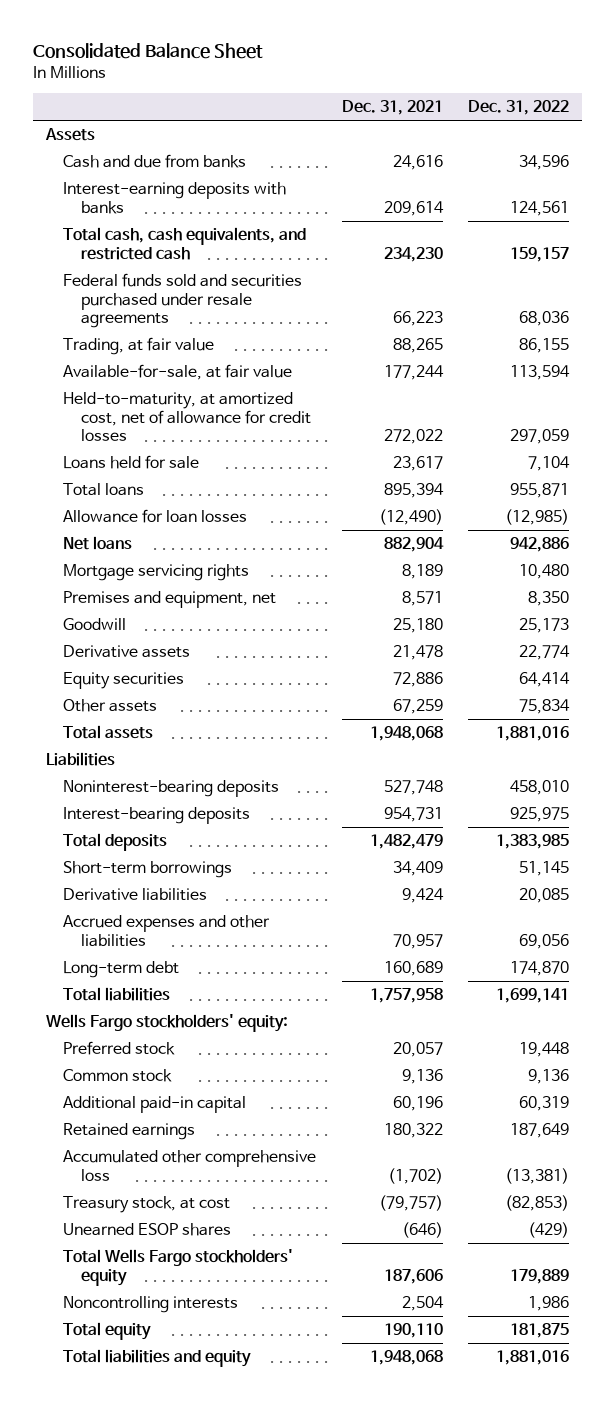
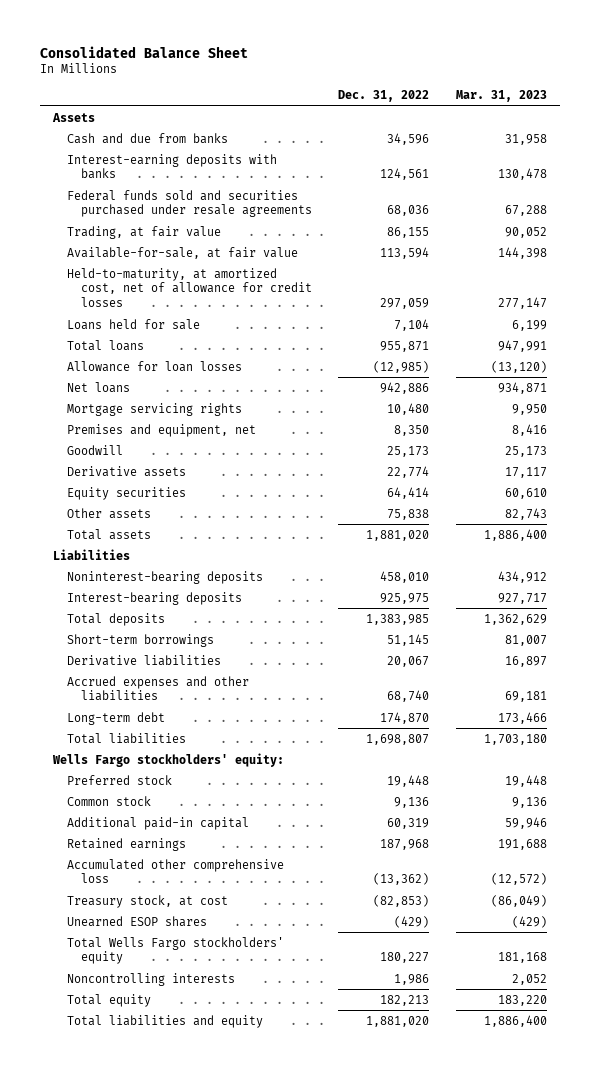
[341,100,443,116] Dec. 31, 2021 -> none
none -> [455,90,547,103] Mar. 31, 2023
[63,227,307,260] Total cash, cash equivalents, and restricted cash -> none
[519,699,571,715] 75,834 -> [387,508,430,520] 75,838
[496,726,570,742] 1,881,016 -> [366,529,430,541] 1,881,020
[519,888,570,904] 20,085 -> [387,655,430,667] 20,067
[519,933,570,949] 69,056 -> [387,690,430,703] 68,740
[496,988,570,1004] 1,699,141 -> [366,733,430,745] 1,698,807
[510,1123,570,1139] 187,649 -> [380,838,430,850] 187,968
[505,1167,570,1184] (13,381) -> [373,873,430,886] (13,362)
[510,1268,570,1284] 179,889 -> [380,952,430,964] 180,227
[510,1323,570,1339] 181,875 -> [380,994,430,1006] 182,213
[496,1350,570,1366] 1,881,016 -> [366,1015,430,1027] 1,881,020

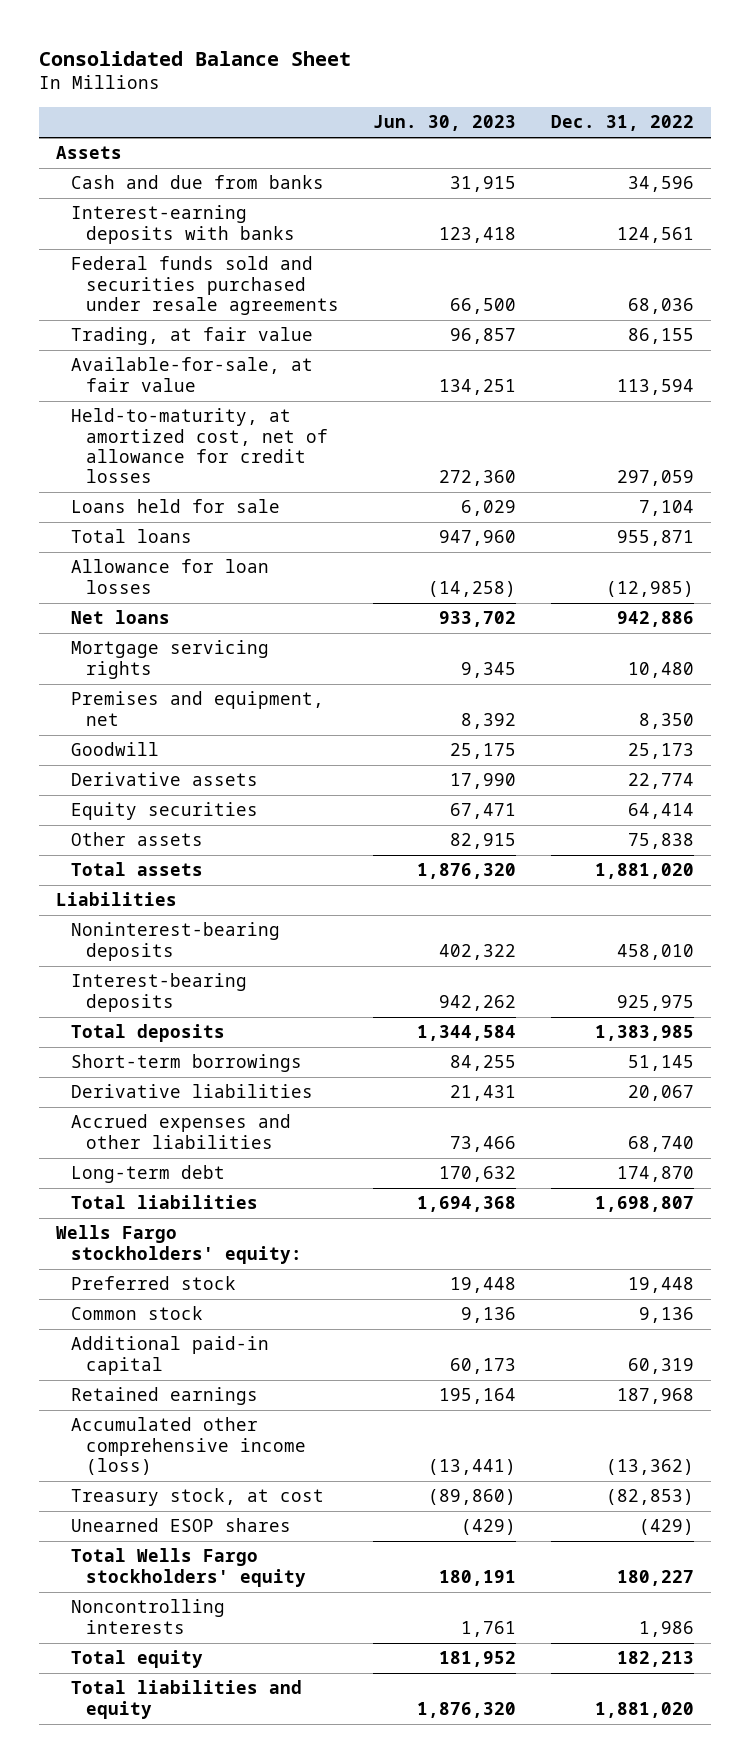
[455,90,547,103] Mar. 31, 2023 -> none
none -> [373,115,517,132] Jun. 30, 2023
[66,858,284,884] Accumulated other comprehensive loss -> [71,1417,306,1475] Accumulated other comprehensive income (loss)

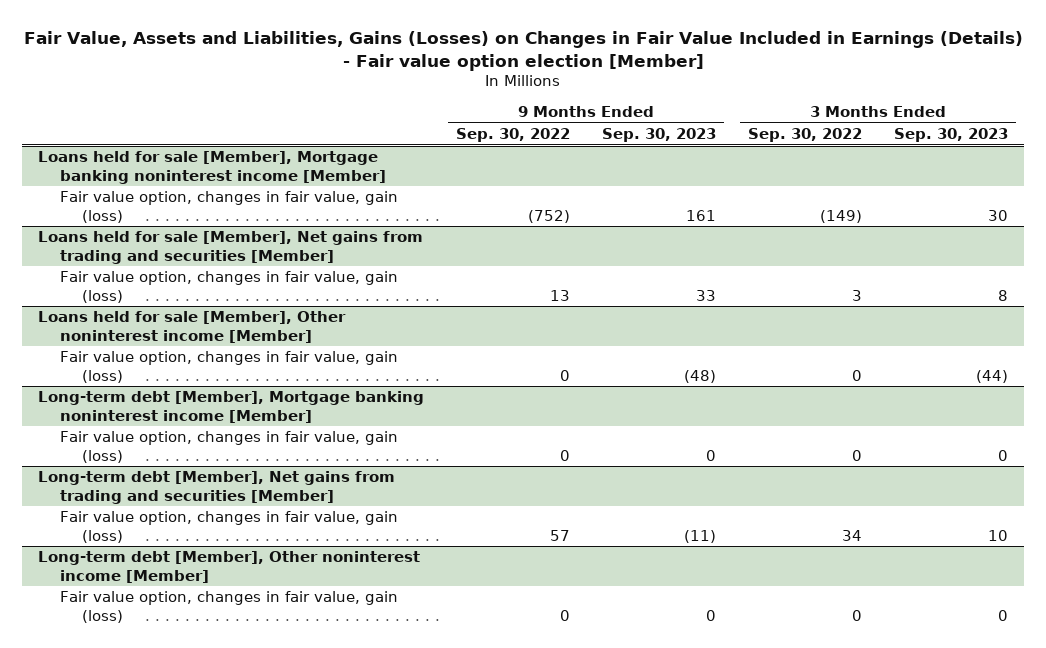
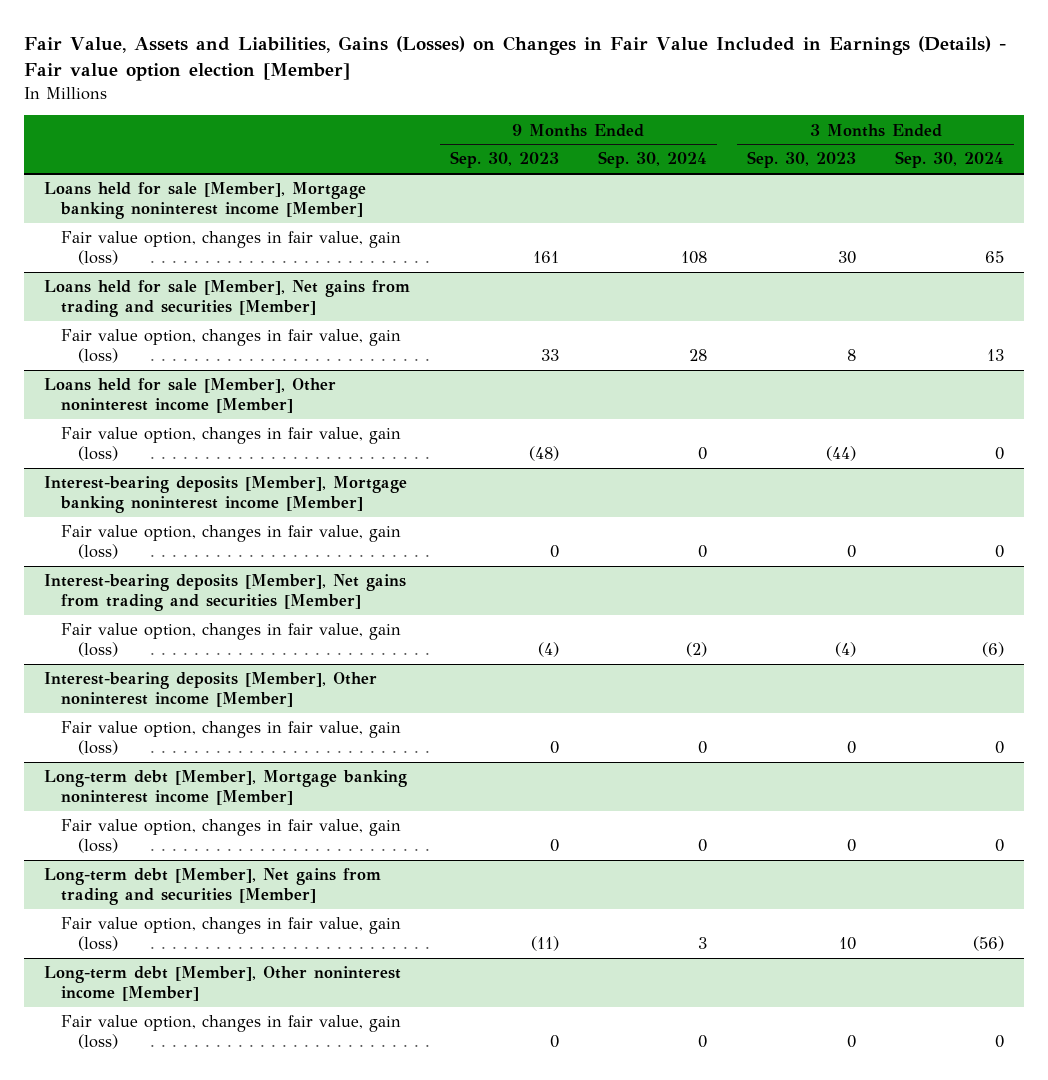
[456,127,571,142] Sep. 30, 2022 -> none
[748,127,863,142] Sep. 30, 2022 -> none
none -> [598,151,708,169] Sep. 30, 2024
none -> [895,151,1005,169] Sep. 30, 2024
none -> [43,476,407,514] Interest-bearing deposits [Member], Mortgage banking noninterest income [Member]
none -> [60,525,401,560] Fair value option, changes in fair value, gain (loss)
none -> [43,574,406,612] Interest-bearing deposits [Member], Net gains from trading and securities [Member]
none -> [60,623,401,658] Fair value option, changes in fair value, gain (loss)
none -> [43,672,377,708] Interest-bearing deposits [Member], Other noninterest income [Member]
none -> [60,721,401,756] Fair value option, changes in fair value, gain (loss)

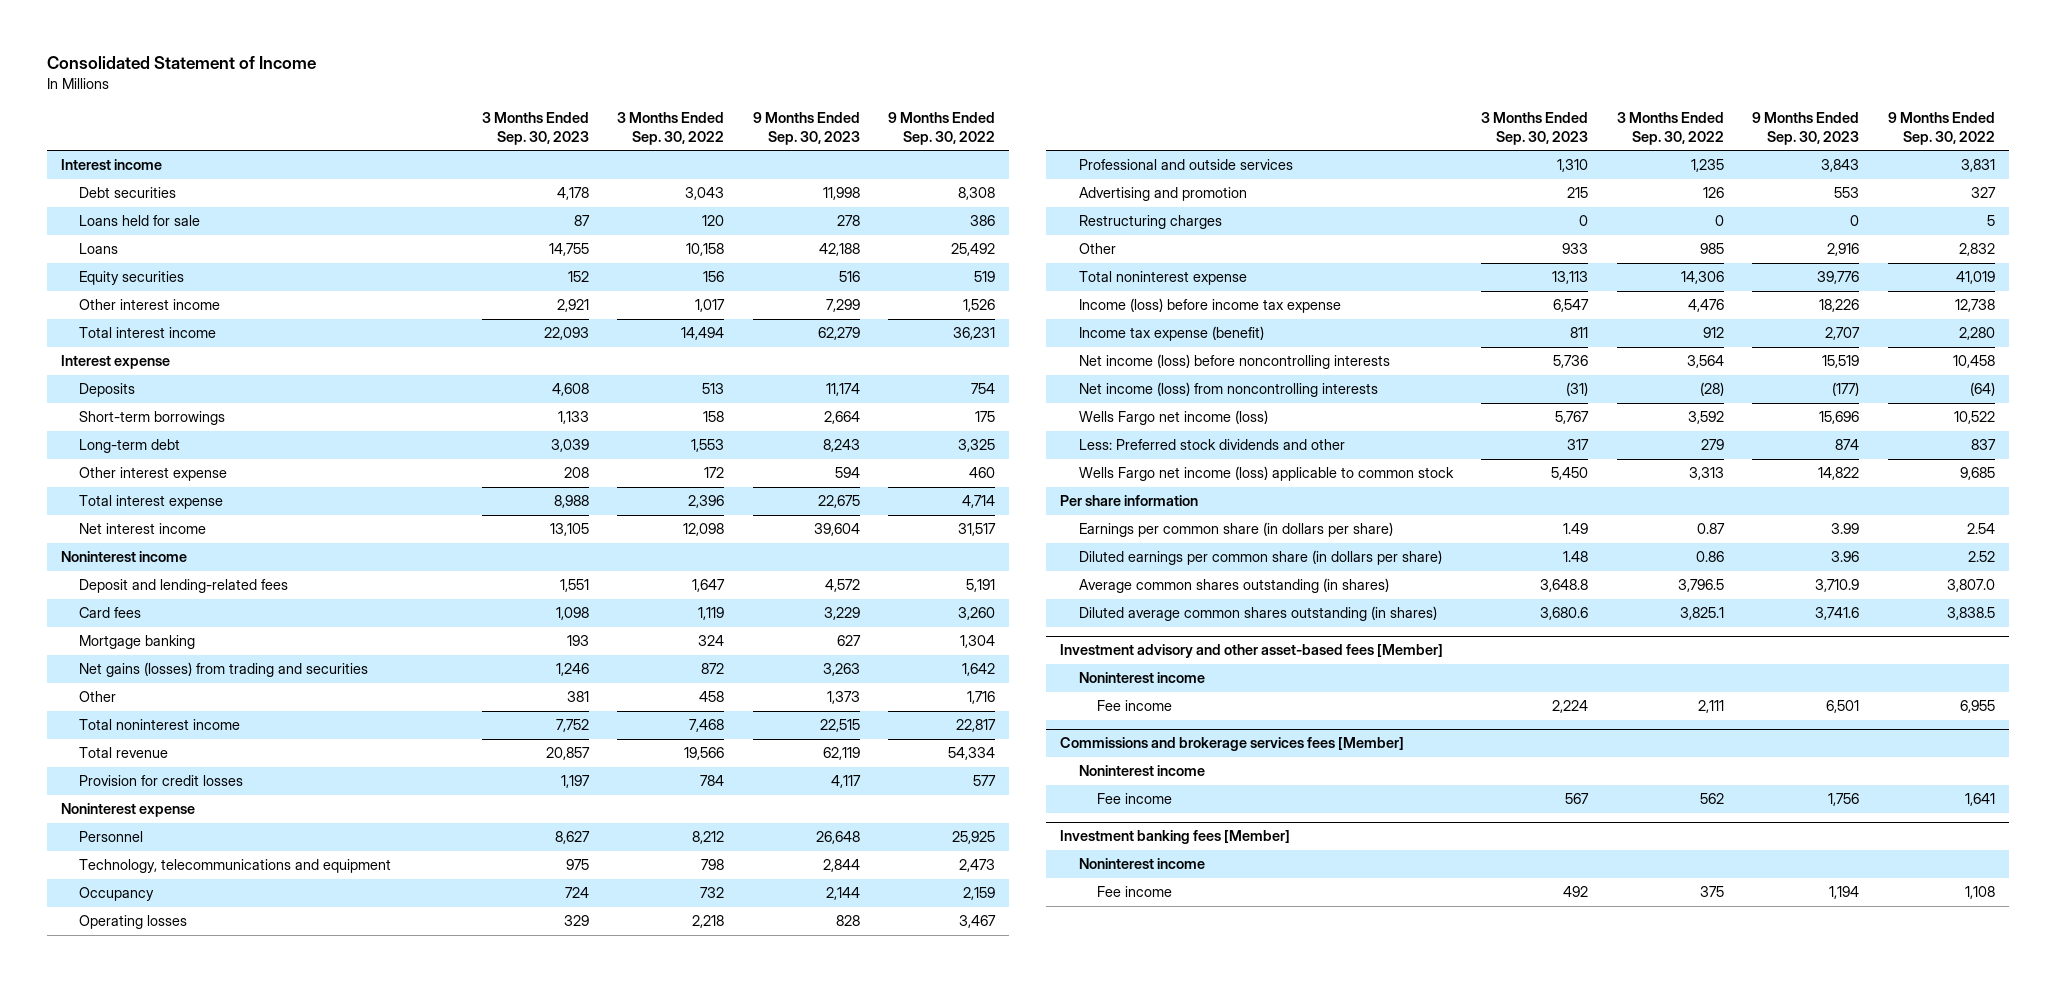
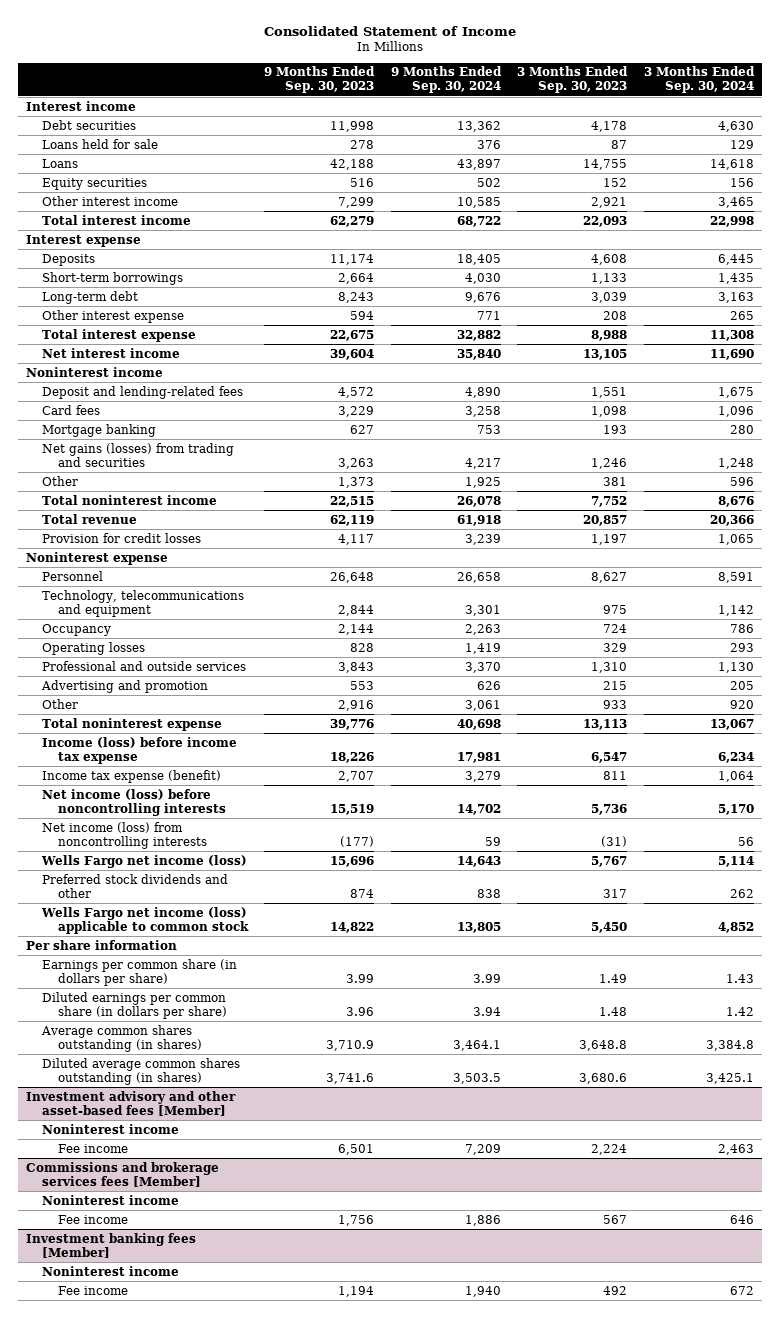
[617,112,725,145] 3 Months Ended Sep. 30, 2022 -> none
[888,112,996,145] 9 Months Ended Sep. 30, 2022 -> none
none -> [390,66,502,94] 9 Months Ended Sep. 30, 2024
none -> [643,66,755,94] 3 Months Ended Sep. 30, 2024
[1078,215,1222,230] Restructuring charges -> none
[1078,439,1345,451] Less: Preferred stock dividends and other -> [41,873,228,898] Preferred stock dividends and other

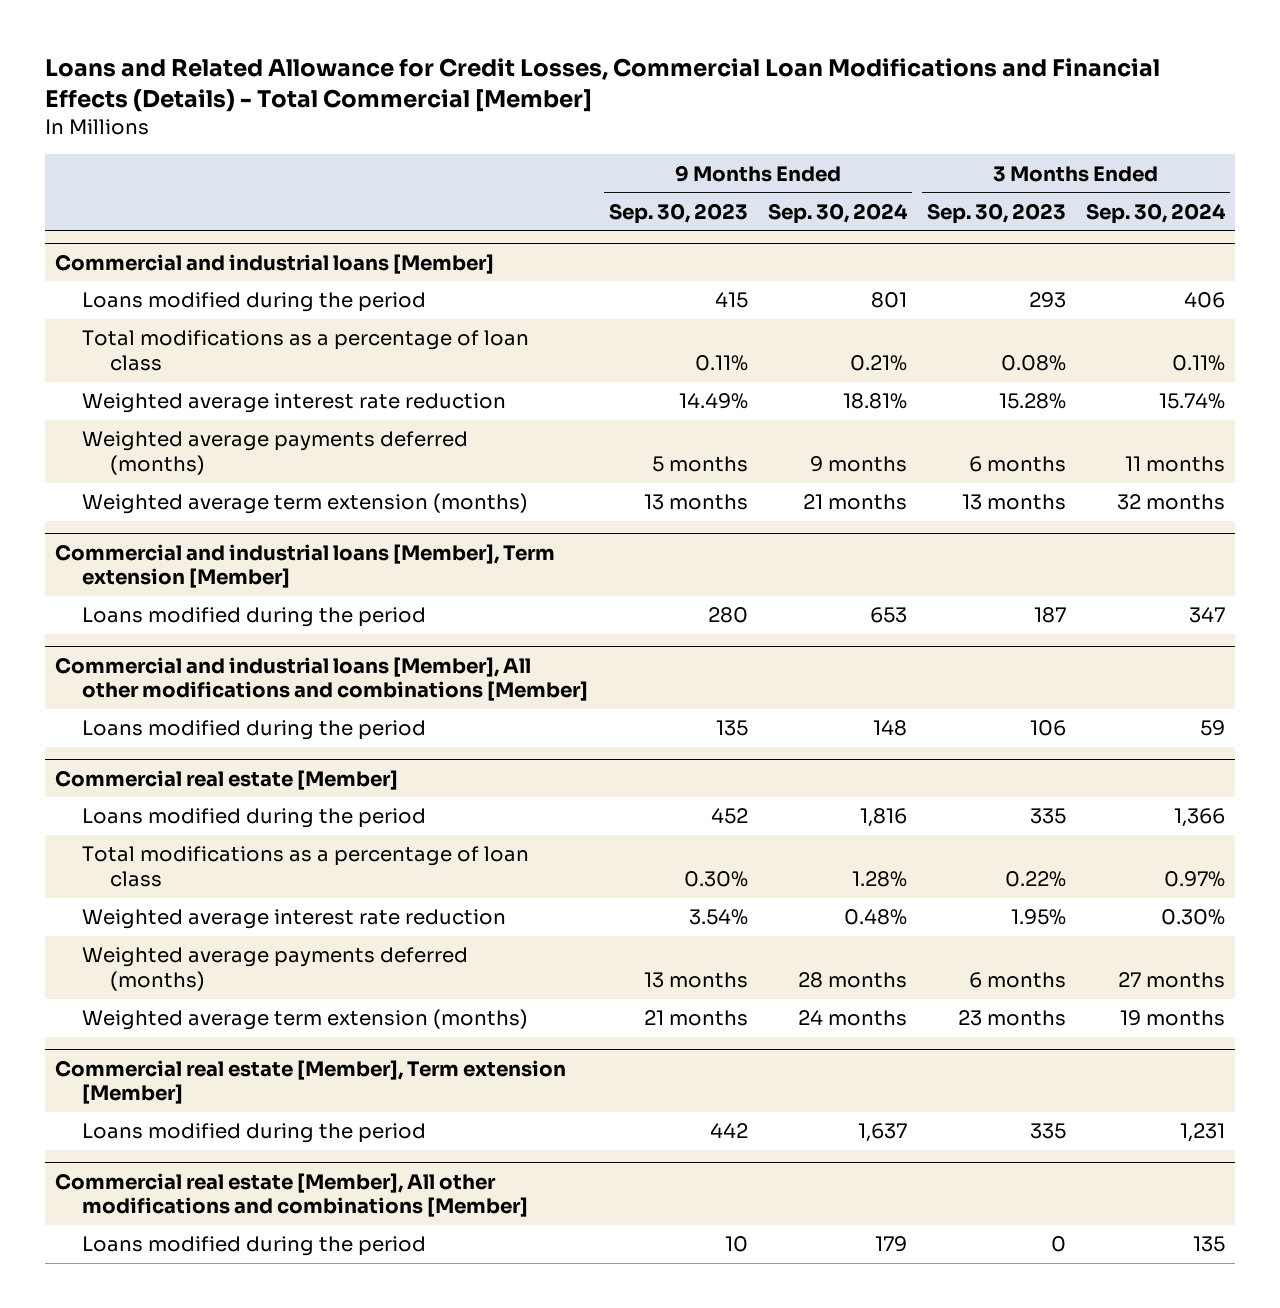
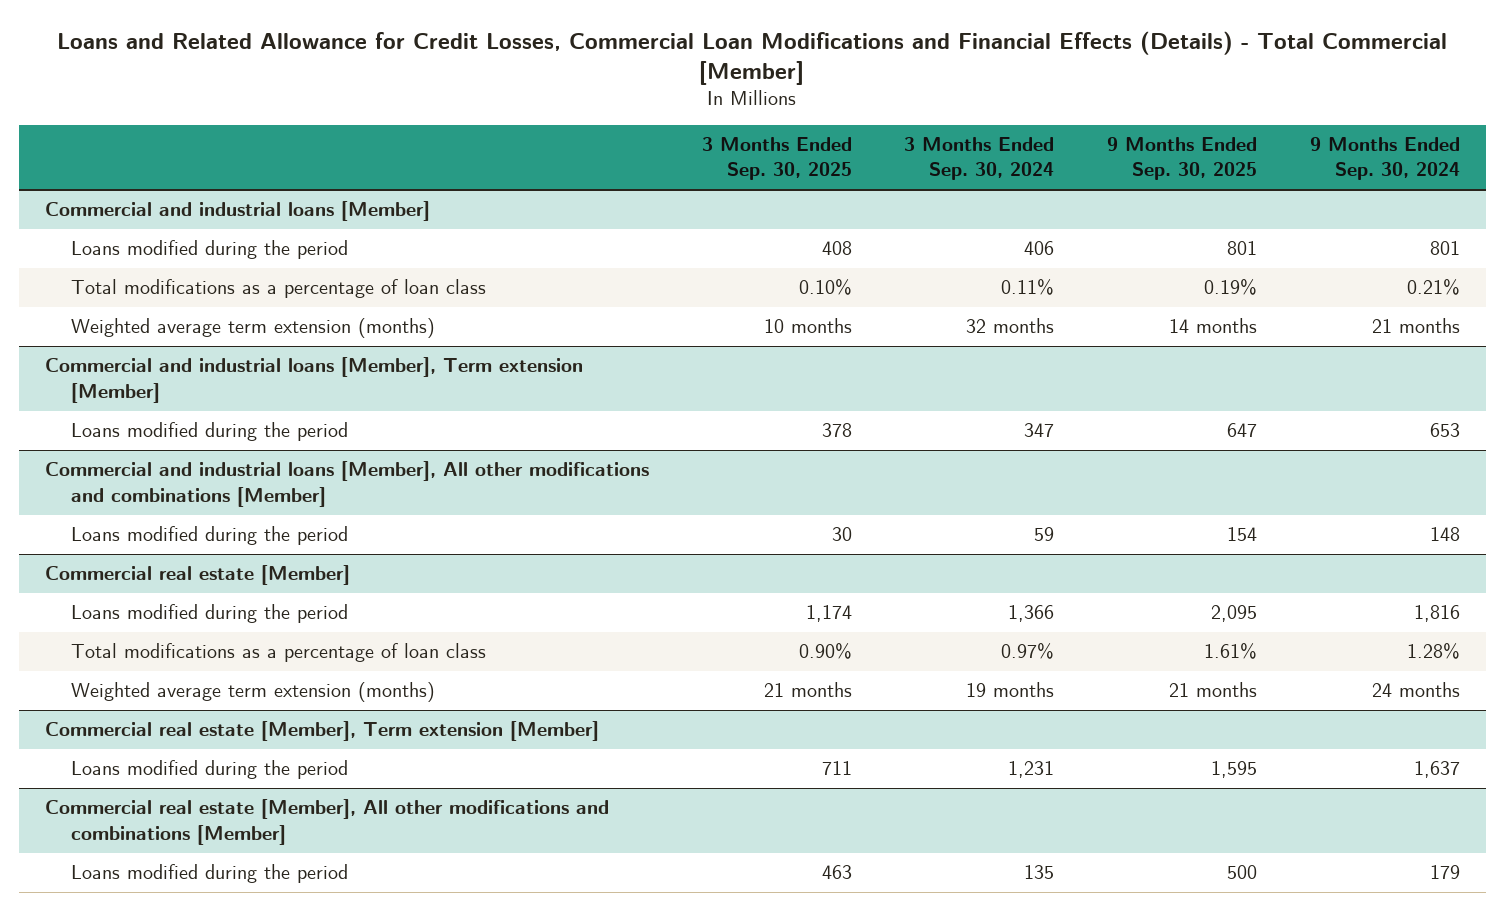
[608,202,748,224] Sep. 30, 2023 -> none
[926,202,1066,224] Sep. 30, 2023 -> none
none -> [701,137,852,181] 3 Months Ended Sep. 30, 2025
none -> [1106,137,1257,181] 9 Months Ended Sep. 30, 2025
[82,393,507,414] Weighted average interest rate reduction -> none
[82,431,469,475] Weighted average payments deferred (months) -> none
[82,909,507,930] Weighted average interest rate reduction -> none
[82,947,469,991] Weighted average payments deferred (months) -> none

